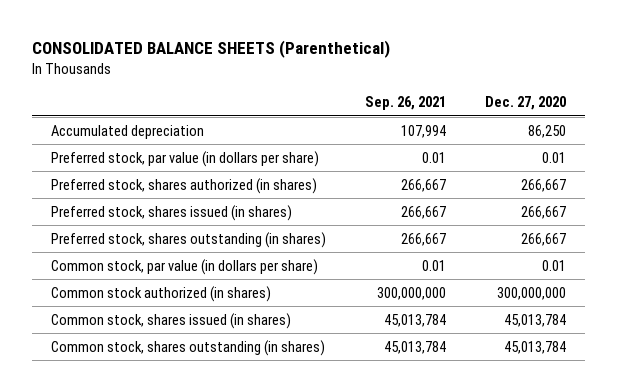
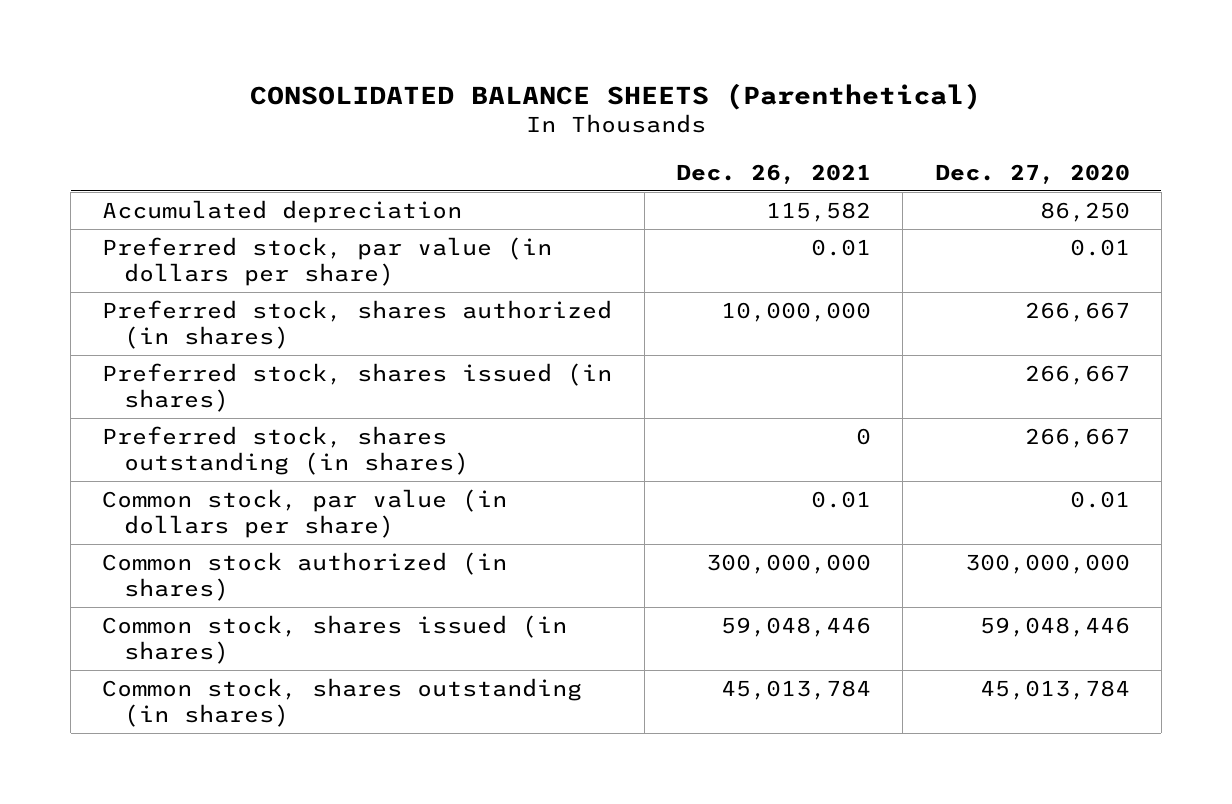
[364,96,446,111] Sep. 26, 2021 -> none
none -> [676,163,872,184] Dec. 26, 2021
[503,313,566,327] 45,013,784 -> [979,616,1130,637] 59,048,446

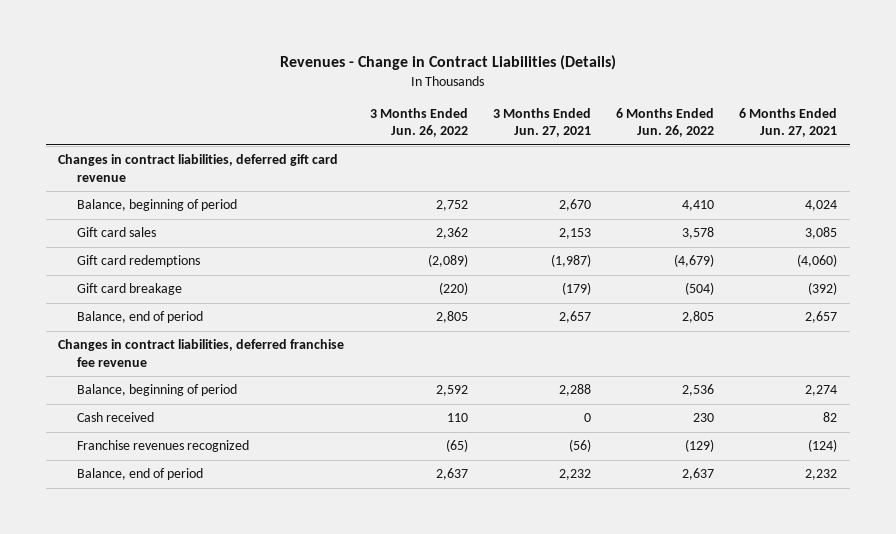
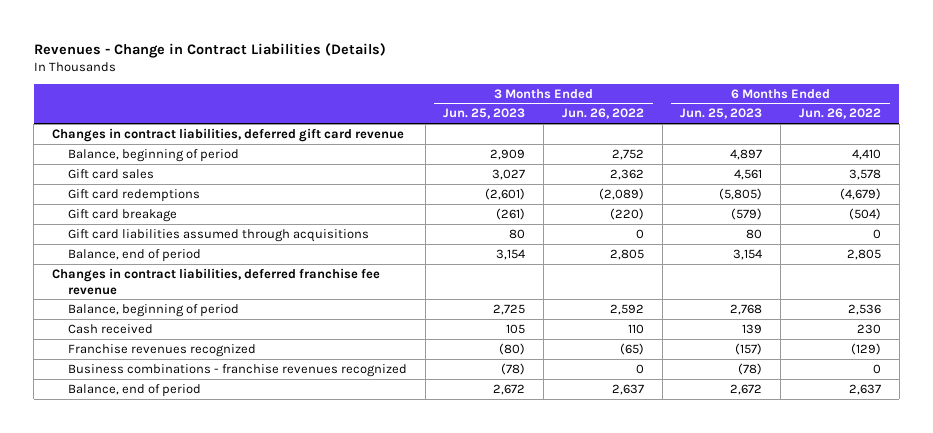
[492,108,591,138] 3 Months Ended Jun. 27, 2021 -> none
[739,108,838,138] 6 Months Ended Jun. 27, 2021 -> none
none -> [443,108,526,120] Jun. 25, 2023
none -> [680,108,763,120] Jun. 25, 2023
none -> [67,228,369,242] Gift card liabilities assumed through acquisitions
none -> [67,363,407,377] Business combinations - franchise revenues recognized

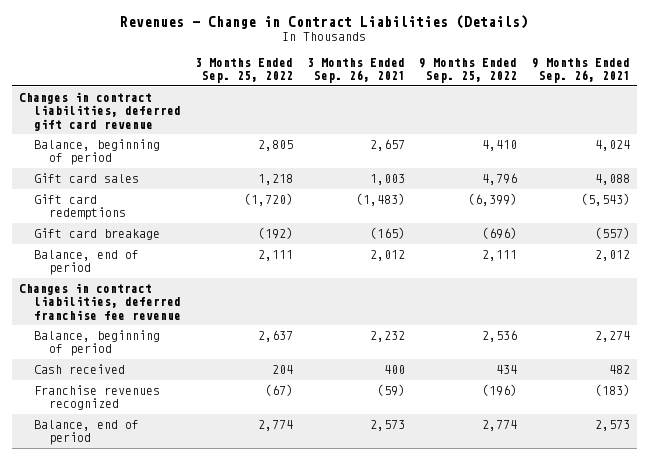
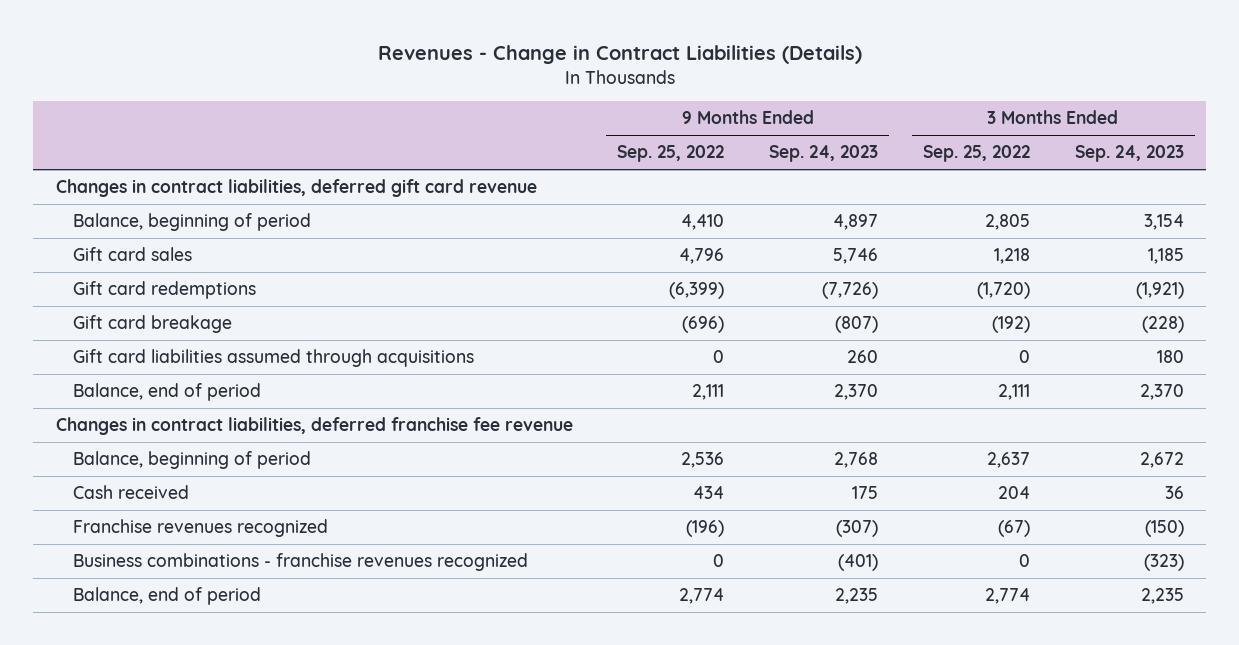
[307,57,406,83] 3 Months Ended Sep. 26, 2021 -> none
[531,57,630,83] 9 Months Ended Sep. 26, 2021 -> none
none -> [769,145,879,163] Sep. 24, 2023
none -> [1074,145,1184,163] Sep. 24, 2023
none -> [73,349,475,368] Gift card liabilities assumed through acquisitions
none -> [73,553,529,572] Business combinations - franchise revenues recognized

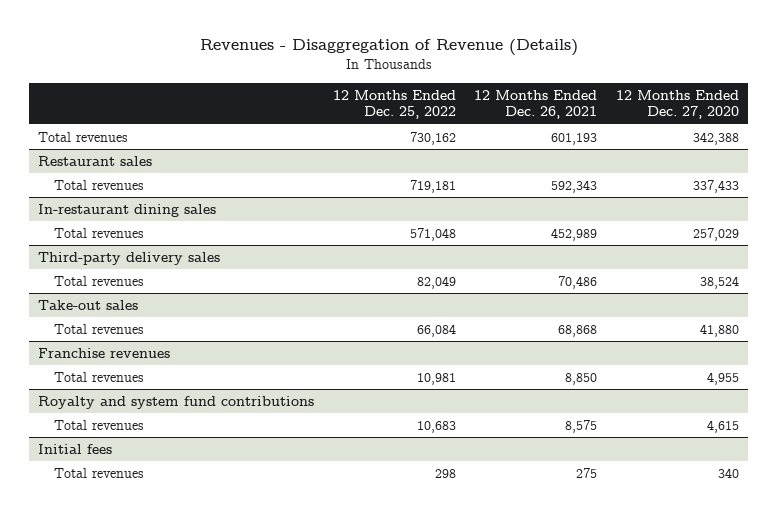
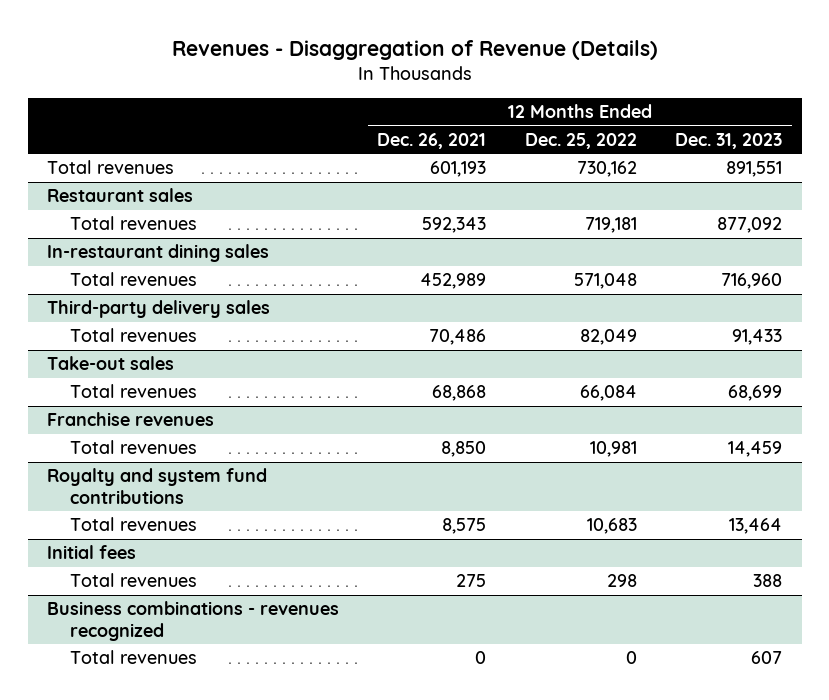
[616,89,740,120] 12 Months Ended Dec. 27, 2020 -> none
none -> [675,132,783,149] Dec. 31, 2023
none -> [46,601,339,641] Business combinations - revenues recognized
none -> [69,650,197,665] Total revenues

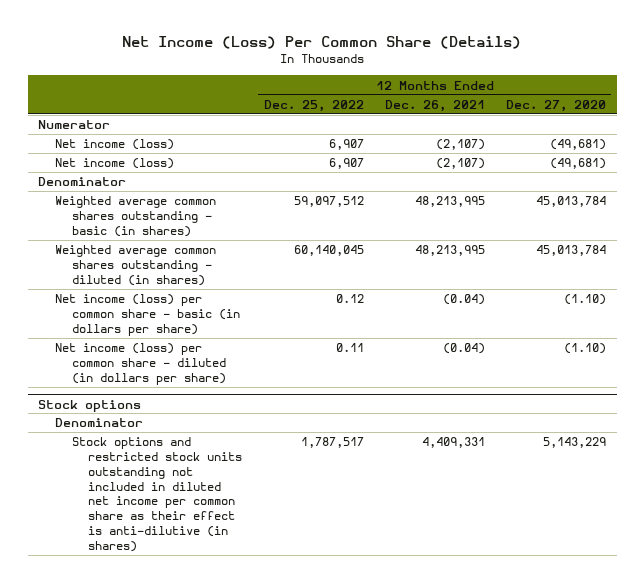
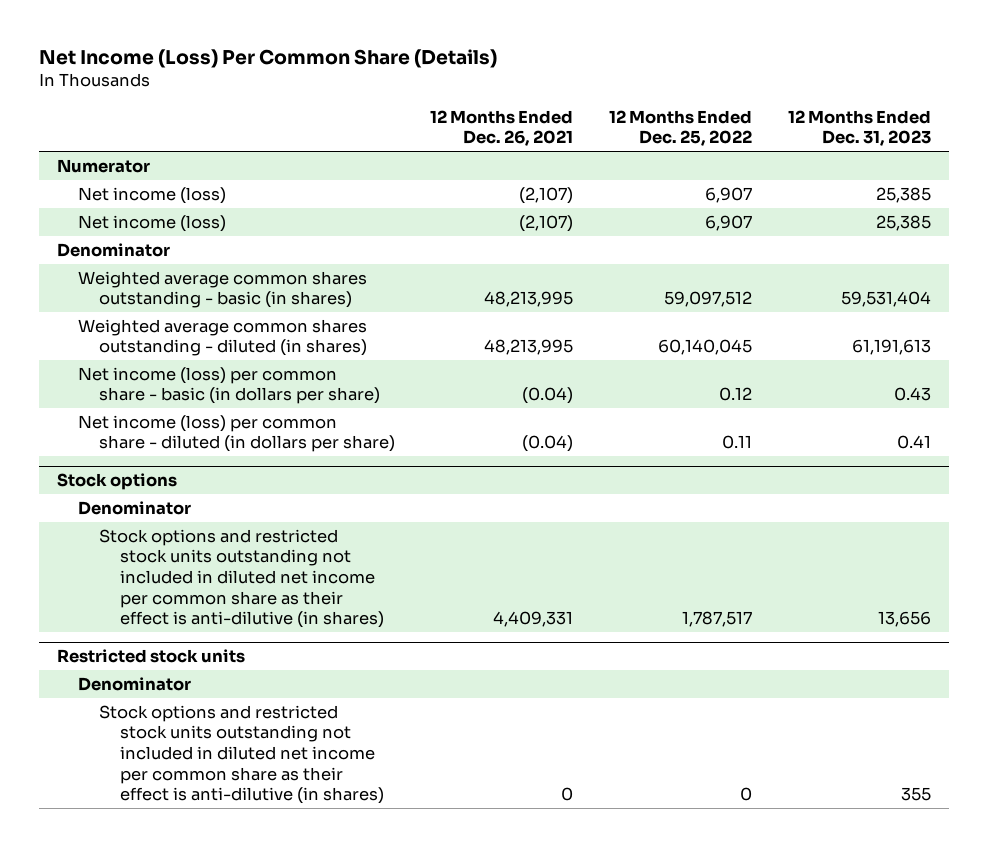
[505,99,606,112] Dec. 27, 2020 -> none
none -> [787,109,931,147] 12 Months Ended Dec. 31, 2023
none -> [56,649,245,664] Restricted stock units
none -> [77,676,191,691] Denominator
none -> [98,704,384,805] Stock options and restricted stock units outstanding not included in diluted net income per common share as their effect is anti-dilutive (in shares)

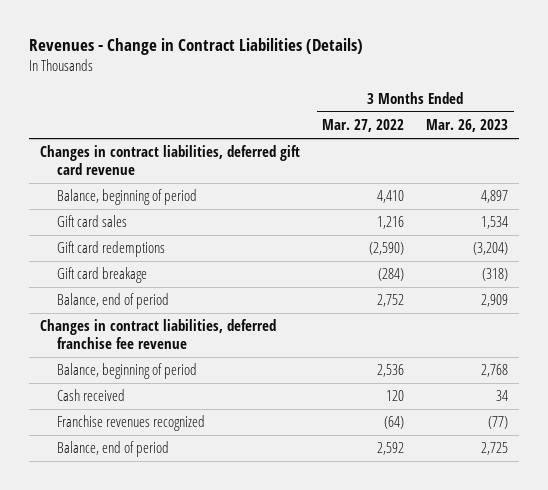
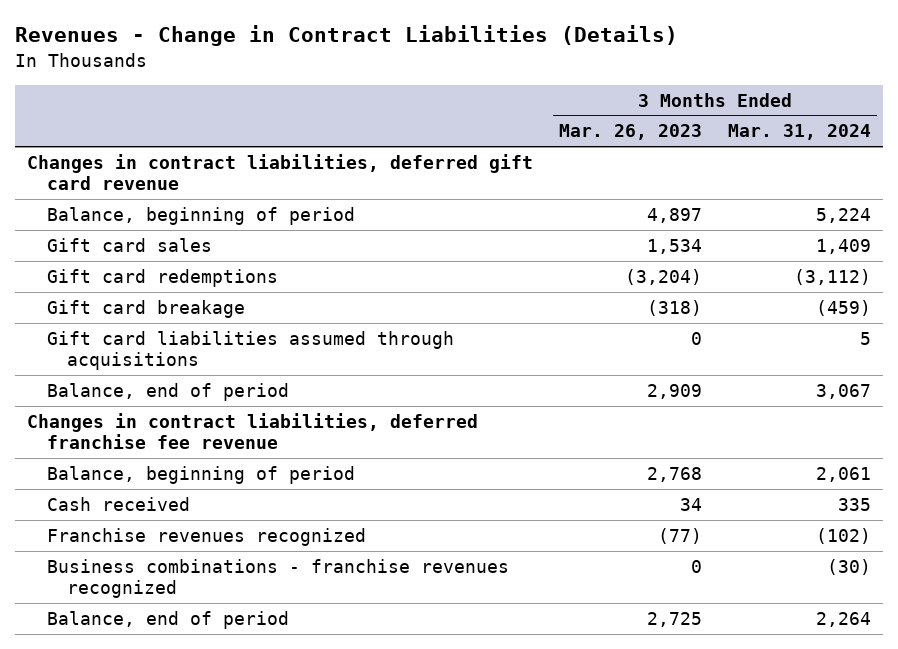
[322,119,405,133] Mar. 27, 2022 -> none
none -> [727,124,871,141] Mar. 31, 2024
none -> [47,330,455,370] Gift card liabilities assumed through acquisitions
none -> [47,558,510,598] Business combinations - franchise revenues recognized

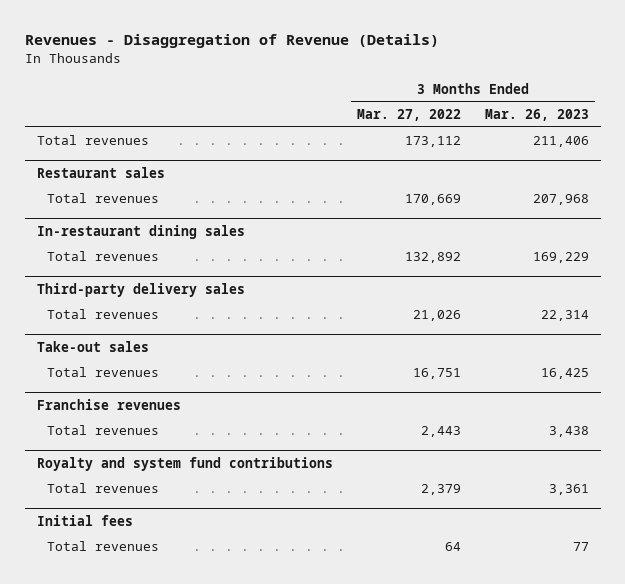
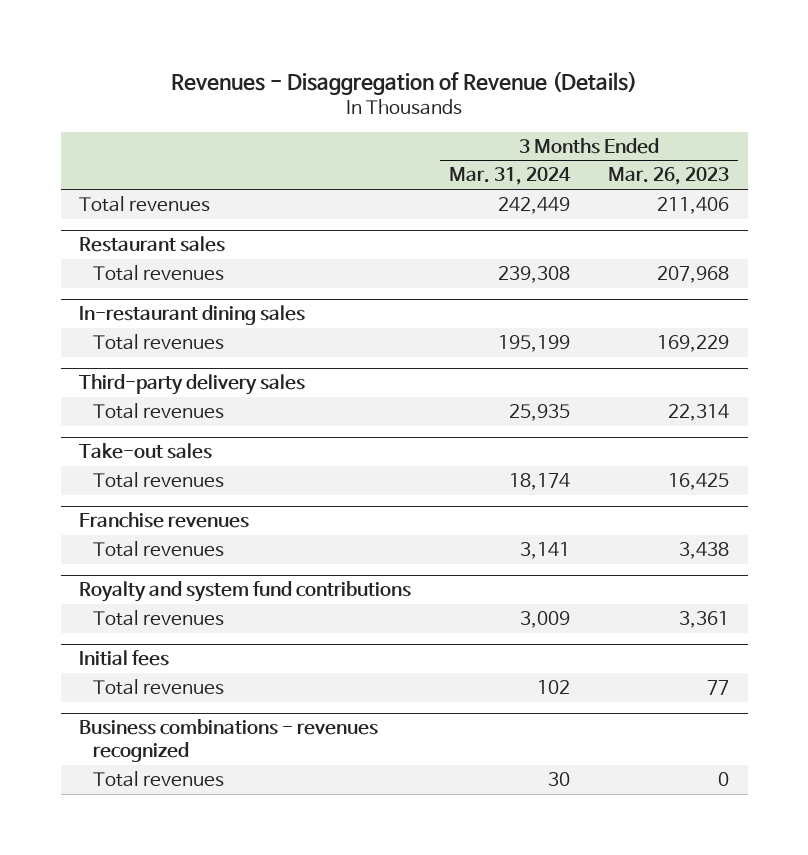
[356,108,461,121] Mar. 27, 2022 -> none
none -> [449,167,572,186] Mar. 31, 2024
none -> [79,719,379,762] Business combinations - revenues recognized
none -> [93,770,225,787] Total revenues

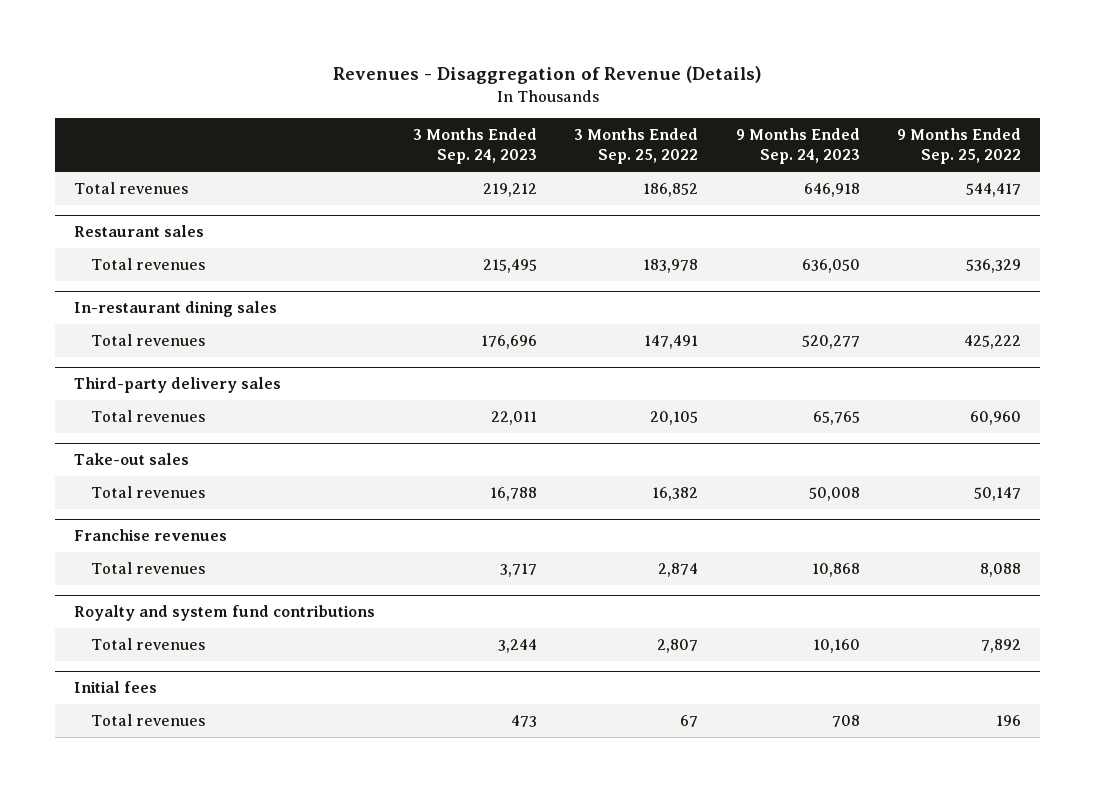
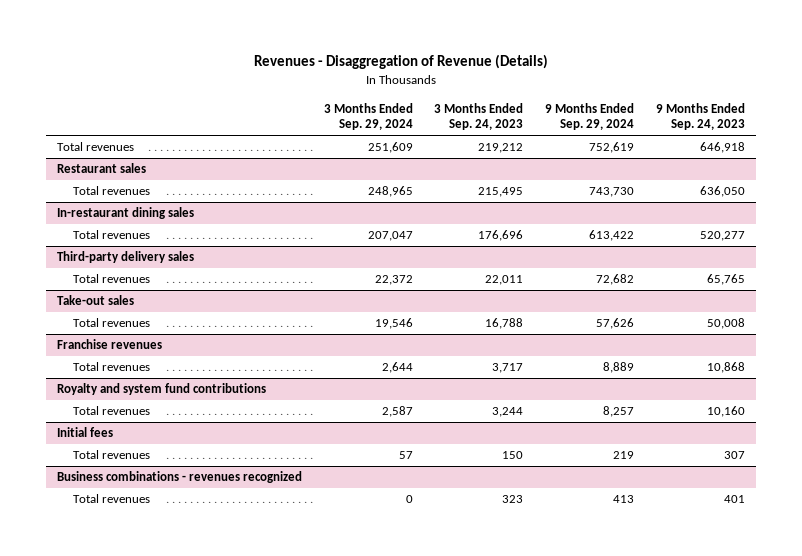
[574,127,699,165] 3 Months Ended Sep. 25, 2022 -> none
[897,127,1022,165] 9 Months Ended Sep. 25, 2022 -> none
none -> [323,102,413,131] 3 Months Ended Sep. 29, 2024
none -> [545,102,635,131] 9 Months Ended Sep. 29, 2024
[510,714,537,727] 473 -> [502,451,524,460] 150
[831,714,860,727] 708 -> [724,451,746,460] 307
none -> [56,471,302,484] Business combinations - revenues recognized
none -> [73,494,151,504] Total revenues

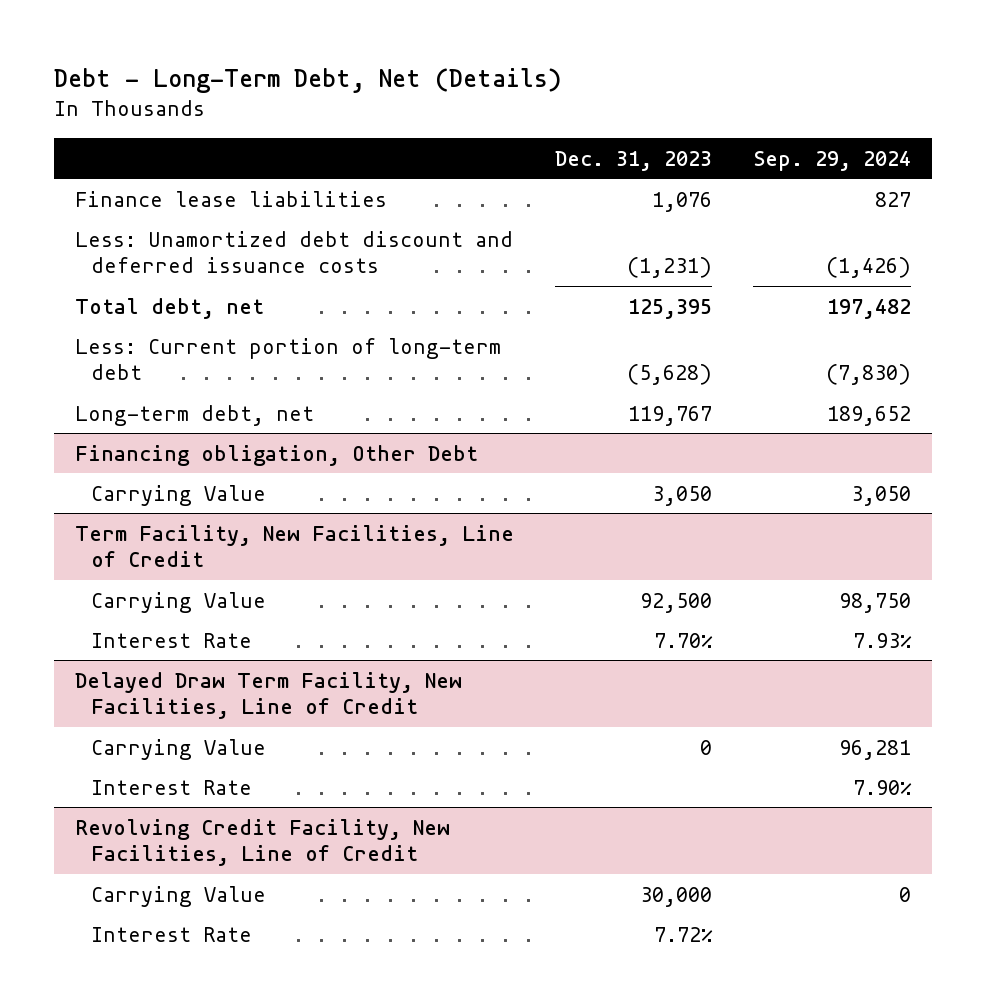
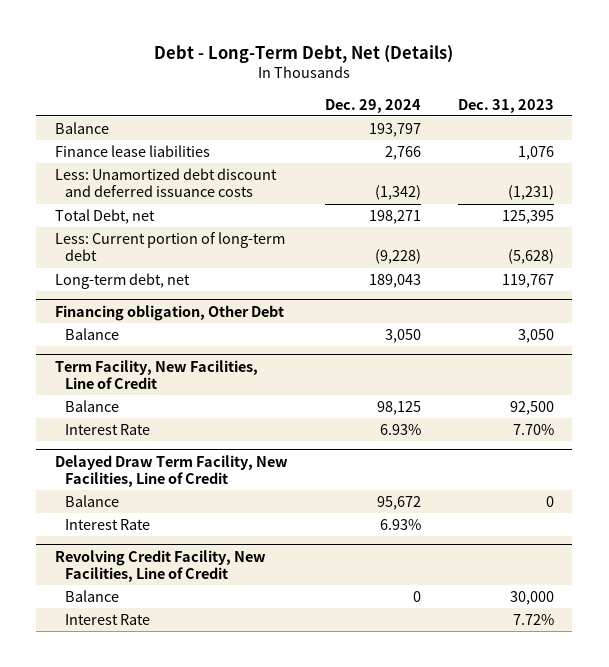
[752,150,911,171] Sep. 29, 2024 -> none
none -> [324,98,421,113] Dec. 29, 2024
none -> [54,121,109,134] Balance
[74,297,264,319] Total debt, net -> [54,208,155,224] Total Debt, net
[91,484,267,506] Carrying Value -> [65,327,120,340] Balance
[91,591,267,613] Carrying Value -> [65,399,120,412] Balance
[91,738,267,760] Carrying Value -> [65,494,120,507] Balance
[91,885,267,907] Carrying Value -> [65,589,120,602] Balance

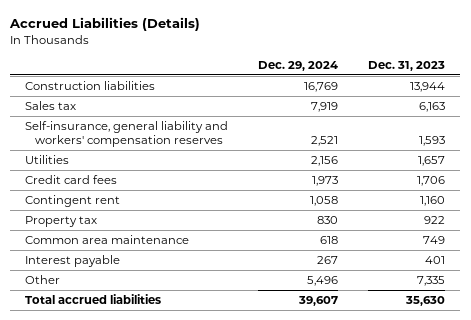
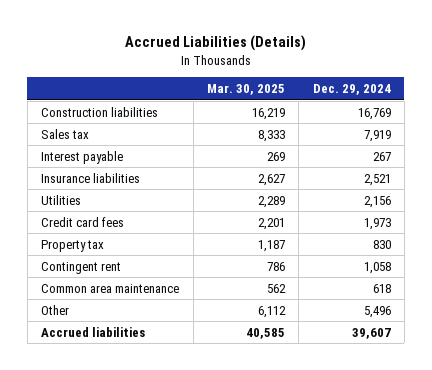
[368,60,446,71] Dec. 31, 2023 -> none
none -> [206,84,285,96] Mar. 30, 2025
[25,254,121,267] Interest payable -> [41,150,124,164] Interest payable
[25,120,229,147] Self-insurance, general liability and workers' compensation reserves -> [41,172,141,183] Insurance liabilities
[25,194,121,207] Contingent rent -> [41,261,122,274] Contingent rent
[25,293,162,304] Total accrued liabilities -> [41,326,146,337] Accrued liabilities

